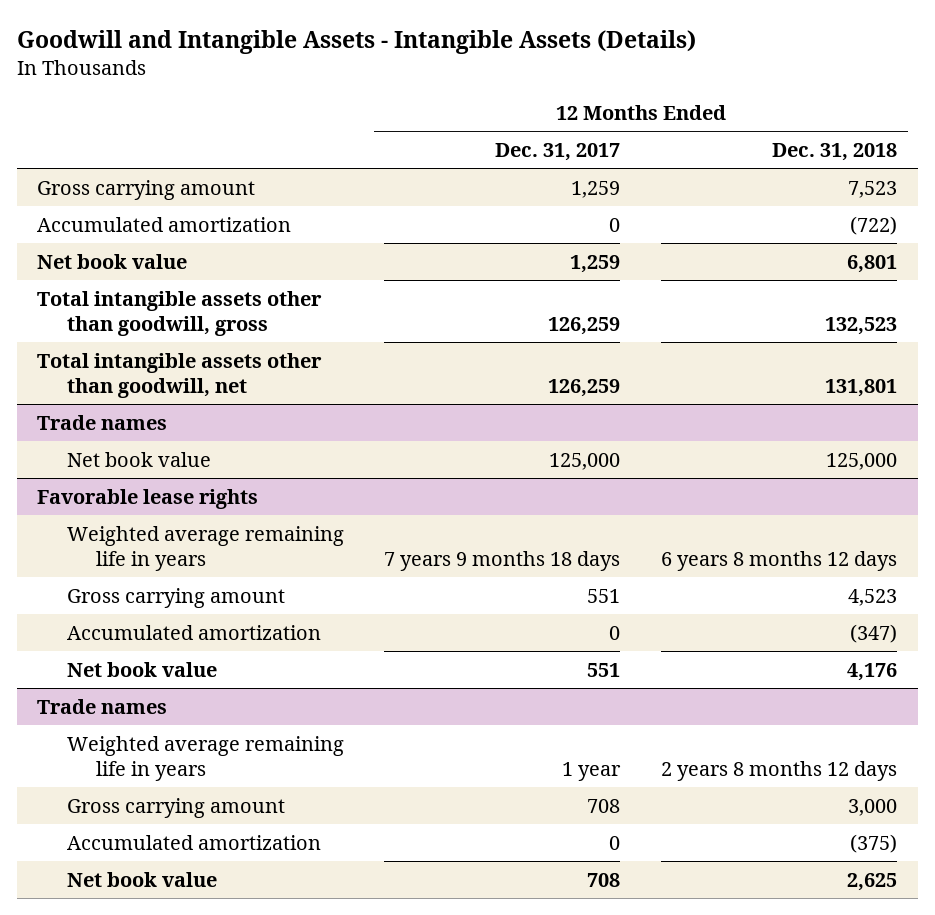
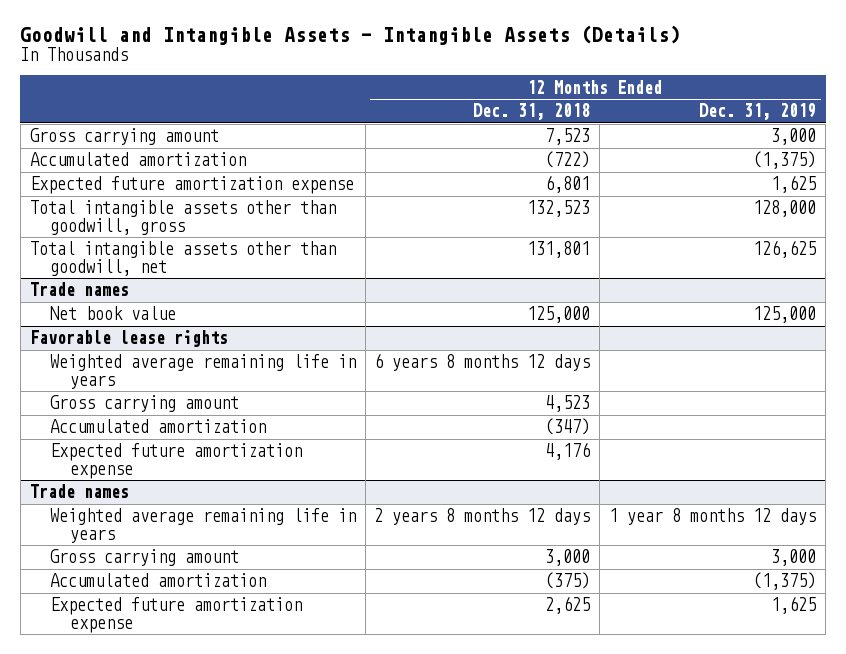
[495,142,621,161] Dec. 31, 2017 -> none
none -> [699,103,817,121] Dec. 31, 2019
[37,253,188,269] Net book value -> [29,176,354,195] Expected future amortization expense
[66,661,217,677] Net book value -> [49,443,302,479] Expected future amortization expense
[66,871,217,887] Net book value -> [49,597,302,633] Expected future amortization expense

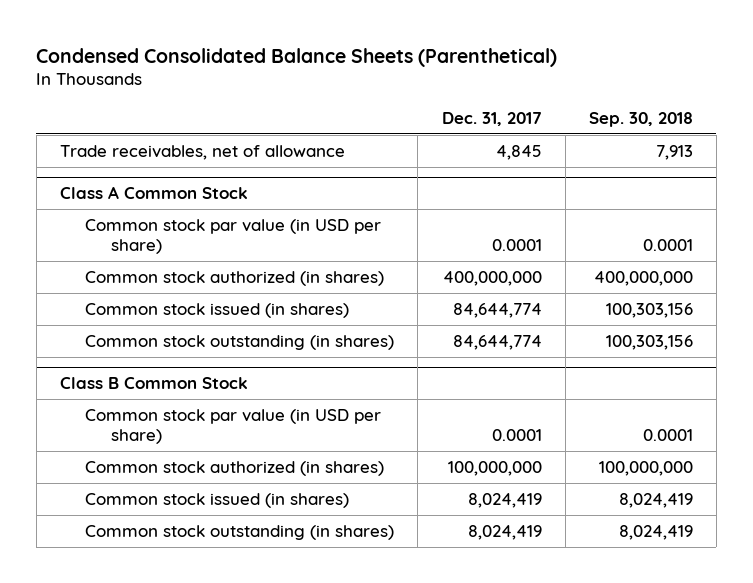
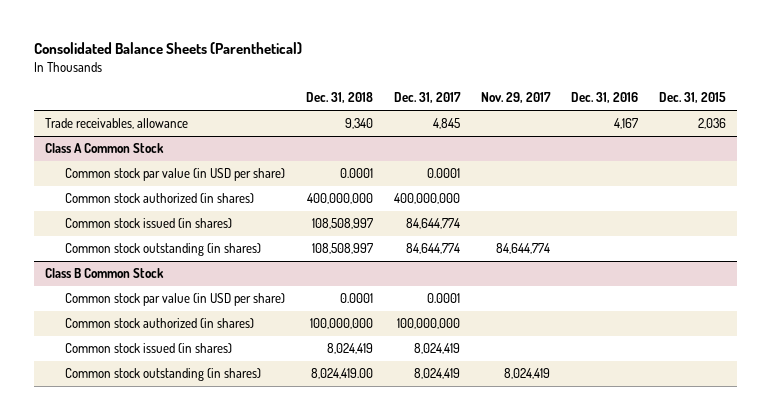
[36,47,558,67] Condensed Consolidated Balance Sheets (Parenthetical) -> [34,42,303,55] Consolidated Balance Sheets (Parenthetical)
[588,112,693,128] Sep. 30, 2018 -> none
none -> [306,92,374,104] Dec. 31, 2018
none -> [481,92,552,104] Nov. 29, 2017
none -> [571,92,639,104] Dec. 31, 2016
none -> [659,92,727,104] Dec. 31, 2015
[60,144,346,160] Trade receivables, net of allowance -> [44,118,188,130] Trade receivables, allowance

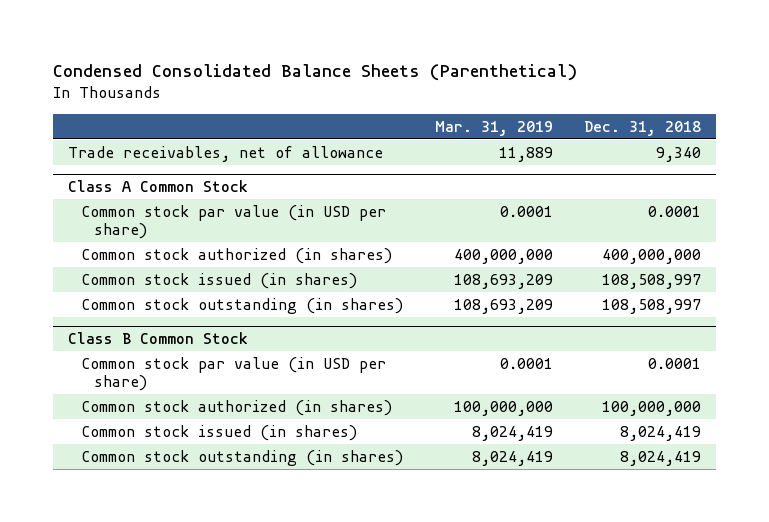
[34,42,303,55] Consolidated Balance Sheets (Parenthetical) -> [52,64,577,82] Condensed Consolidated Balance Sheets (Parenthetical)
[394,92,462,104] Dec. 31, 2017 -> none
[481,92,552,104] Nov. 29, 2017 -> none
[571,92,639,104] Dec. 31, 2016 -> none
[659,92,727,104] Dec. 31, 2015 -> none
none -> [434,120,553,136] Mar. 31, 2019
[44,118,188,130] Trade receivables, allowance -> [68,145,384,162] Trade receivables, net of allowance
[311,368,374,380] 8,024,419.00 -> [619,450,701,466] 8,024,419

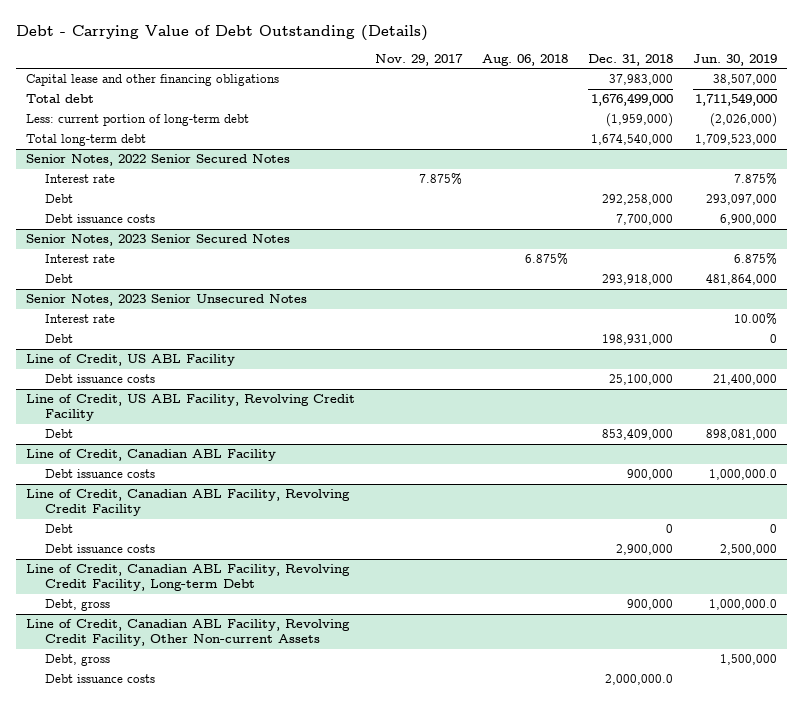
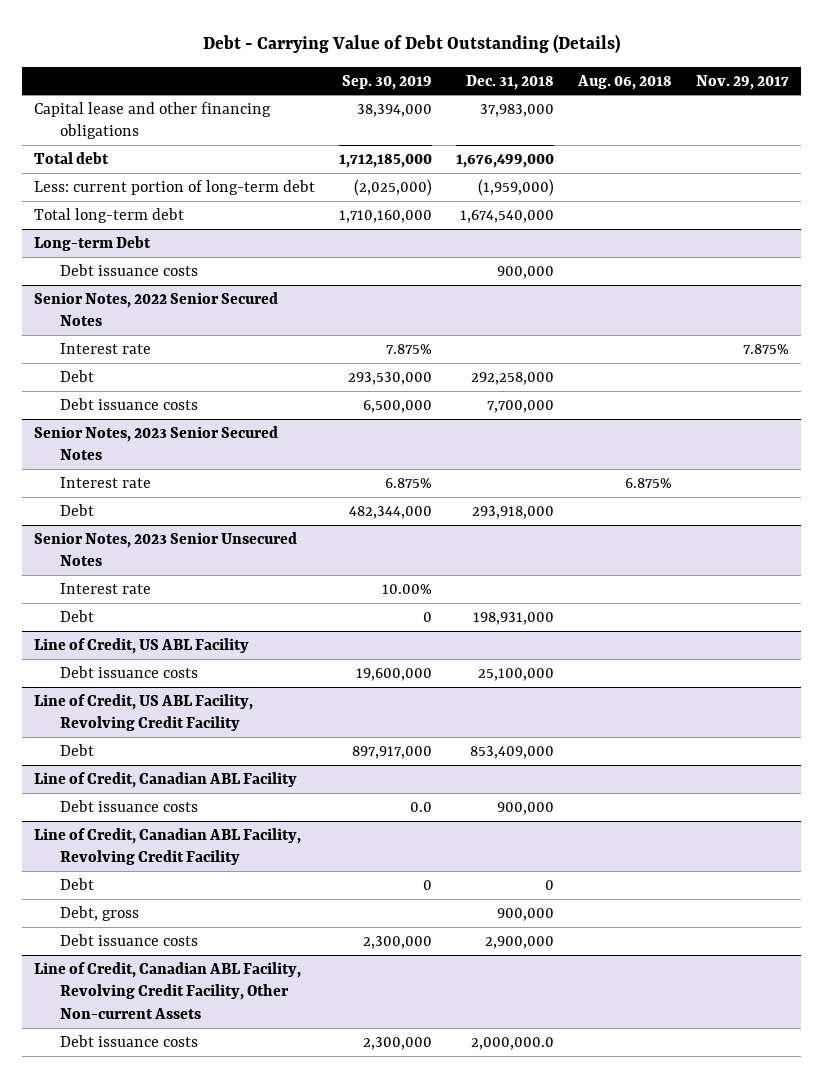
[693,53,778,66] Jun. 30, 2019 -> none
none -> [342,74,433,90] Sep. 30, 2019
none -> [33,235,151,251] Long-term Debt
none -> [59,263,198,276] Debt issuance costs
[26,564,351,592] Line of Credit, Canadian ABL Facility, Revolving Credit Facility, Long-term Debt -> none
[45,544,156,554] Debt issuance costs -> [59,933,198,946] Debt issuance costs
[45,654,111,667] Debt, gross -> none

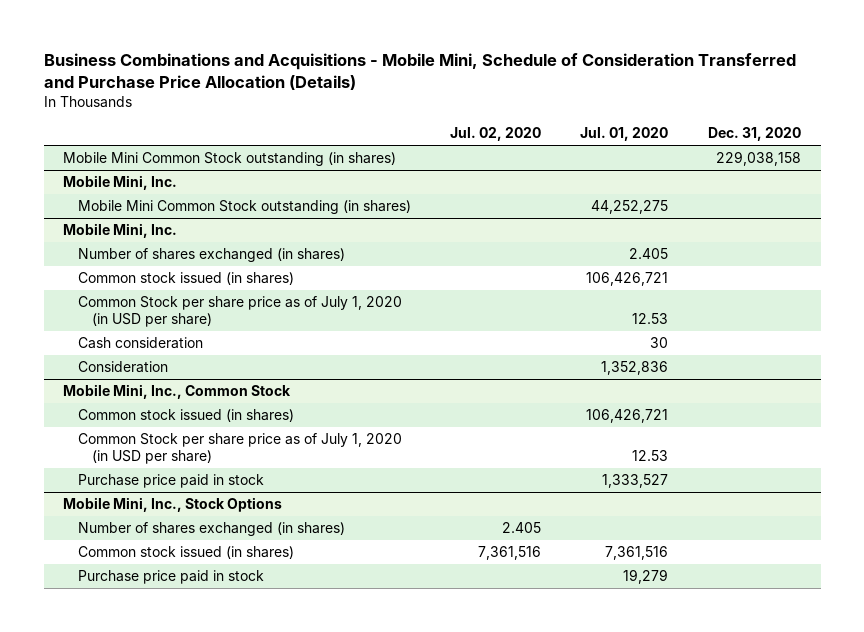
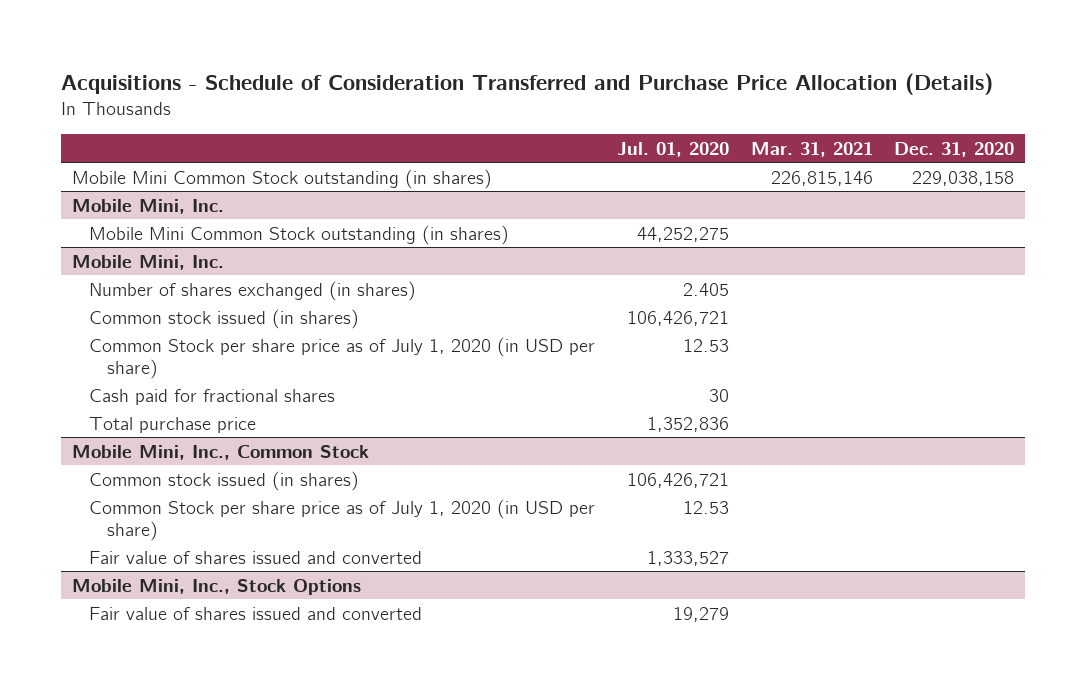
[43,52,796,90] Business Combinations and Acquisitions - Mobile Mini, Schedule of Consideration Transferred and Purchase Price Allocation (Details) -> [60,73,993,96] Acquisitions - Schedule of Consideration Transferred and Purchase Price Allocation (Details)
[449,127,541,142] Jul. 02, 2020 -> none
none -> [750,141,873,157] Mar. 31, 2021
[77,337,203,350] Cash consideration -> [89,388,336,405] Cash paid for fractional shares
[77,361,168,374] Consideration -> [89,416,257,433] Total purchase price
[77,474,264,489] Purchase price paid in stock -> [89,550,423,564] Fair value of shares issued and converted
[77,522,345,537] Number of shares exchanged (in shares) -> none
[77,546,294,560] Common stock issued (in shares) -> none
[77,570,264,585] Purchase price paid in stock -> [89,606,423,620] Fair value of shares issued and converted

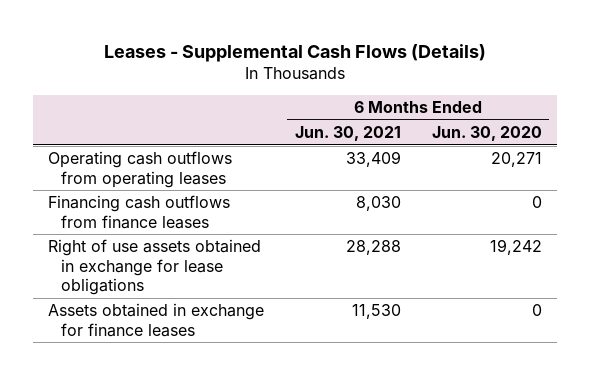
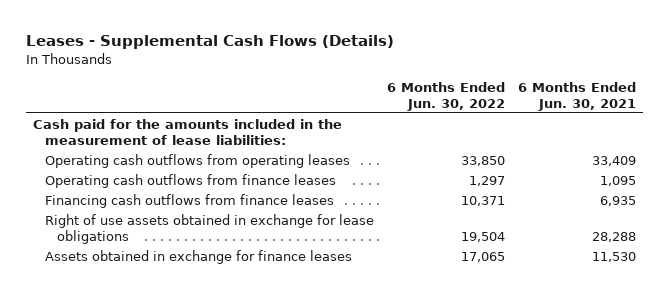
[431,125,542,141] Jun. 30, 2020 -> none
none -> [387,81,506,111] 6 Months Ended Jun. 30, 2022
none -> [32,118,342,145] Cash paid for the amounts included in the measurement of lease liabilities:
none -> [44,173,336,188] Operating cash outflows from finance leases
[356,196,402,212] 8,030 -> [600,195,637,206] 6,935

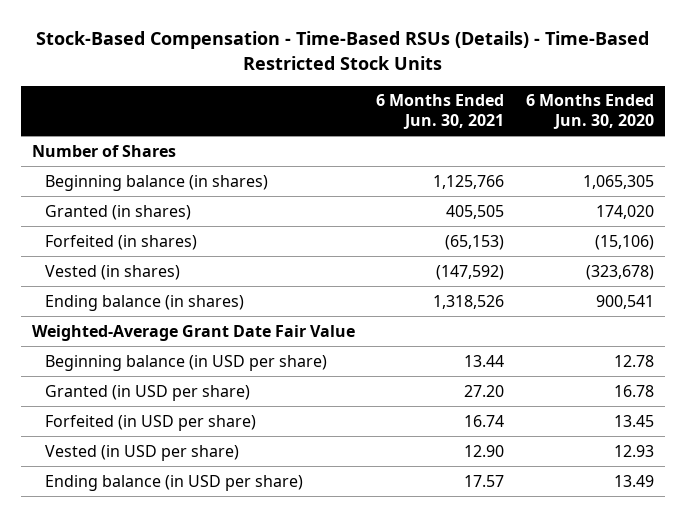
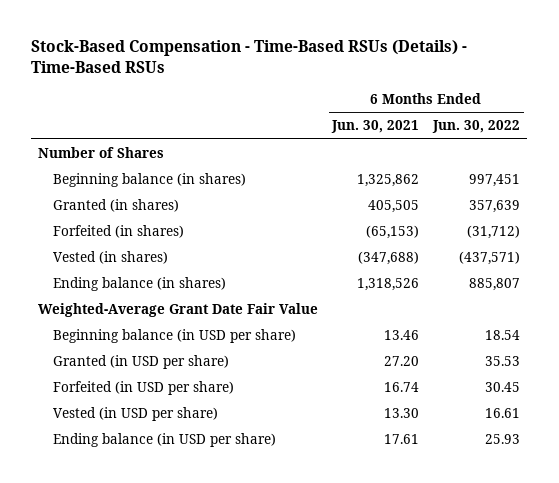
[35,31,649,70] Stock-Based Compensation - Time-Based RSUs (Details) - Time-Based Restricted Stock Units -> [31,40,468,73] Stock-Based Compensation - Time-Based RSUs (Details) - Time-Based RSUs
[525,94,654,129] 6 Months Ended Jun. 30, 2020 -> none
none -> [432,120,521,134] Jun. 30, 2022
[433,174,505,189] 1,125,766 -> [357,173,420,187] 1,325,862
[436,264,505,280] (147,592) -> [358,250,420,265] (347,688)
[464,354,505,367] 13.44 -> [384,329,420,340] 13.46
[464,444,505,457] 12.90 -> [384,407,420,418] 13.30
[464,474,505,487] 17.57 -> [384,433,420,444] 17.61

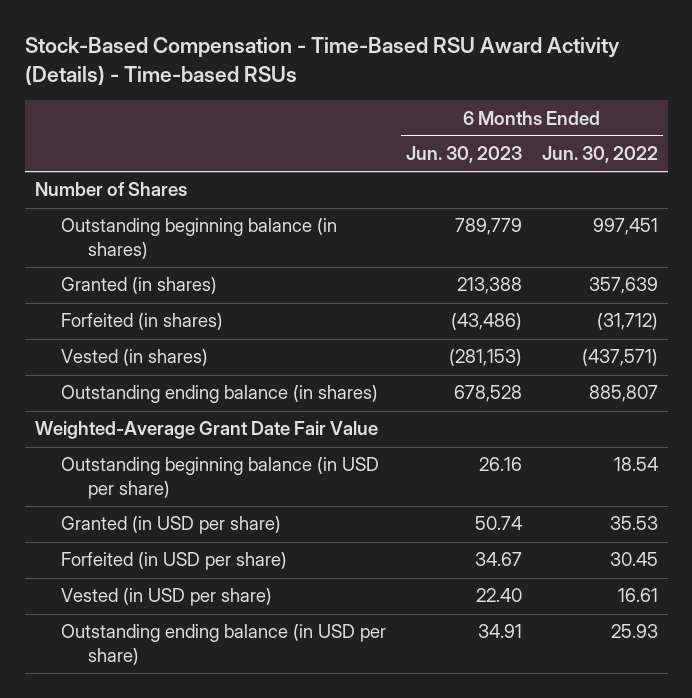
[31,40,468,73] Stock-Based Compensation - Time-Based RSUs (Details) - Time-Based RSUs -> [24,37,620,85] Stock-Based Compensation - Time-Based RSU Award Activity (Details) - Time-based RSUs
[331,120,420,134] Jun. 30, 2021 -> none
none -> [405,146,522,164] Jun. 30, 2023
[52,172,246,187] Beginning balance (in shares) -> [61,218,338,259] Outstanding beginning balance (in shares)
[52,276,226,291] Ending balance (in shares) -> [61,385,379,404] Outstanding ending balance (in shares)
[52,328,296,343] Beginning balance (in USD per share) -> [61,457,380,499] Outstanding beginning balance (in USD per share)
[52,432,276,447] Ending balance (in USD per share) -> [61,624,387,665] Outstanding ending balance (in USD per share)

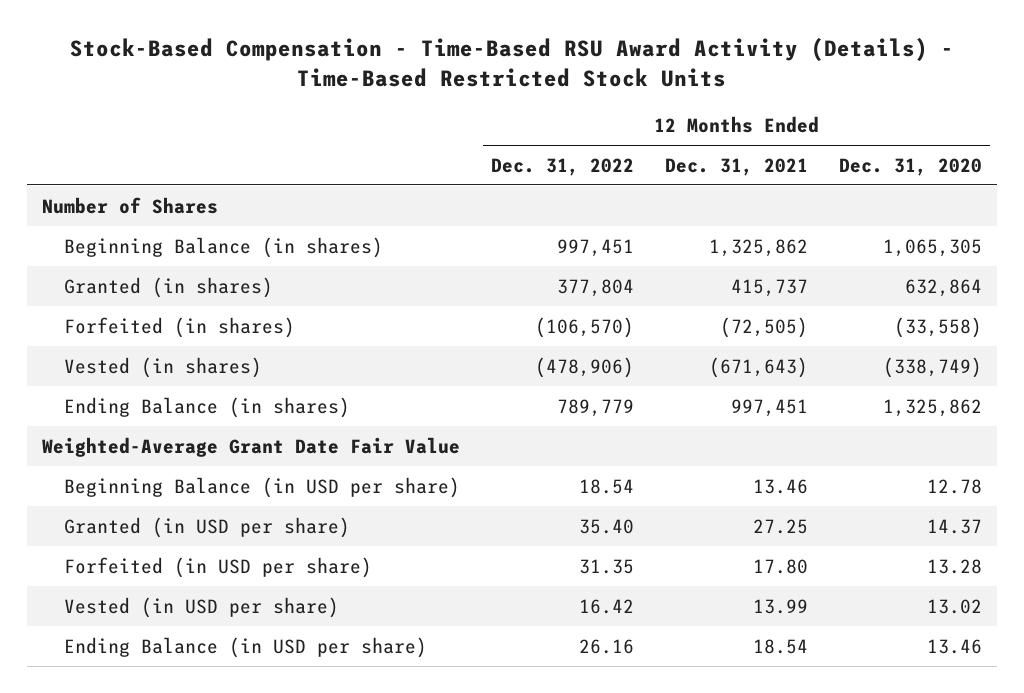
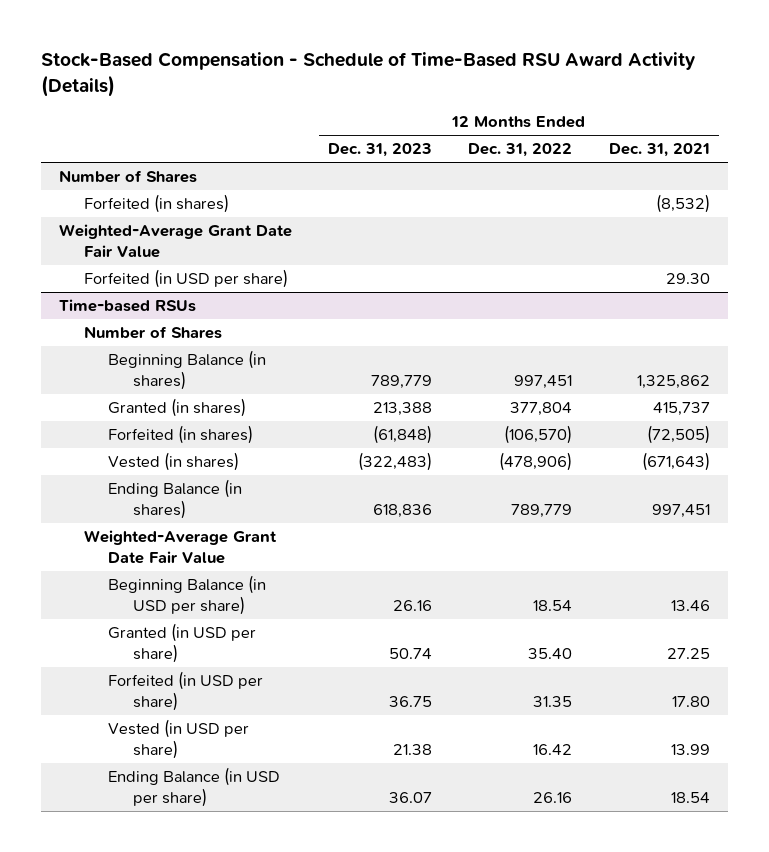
[70,38,955,88] Stock-Based Compensation - Time-Based RSU Award Activity (Details) - Time-Based Restricted Stock Units -> [40,52,695,97] Stock-Based Compensation - Schedule of Time-Based RSU Award Activity (Details)
[838,157,982,176] Dec. 31, 2020 -> none
none -> [328,143,433,158] Dec. 31, 2023
none -> [83,194,229,214] Forfeited (in shares)
none -> [58,224,292,259] Weighted-Average Grant Date Fair Value
none -> [83,269,288,289] Forfeited (in USD per share)
none -> [58,299,196,313] Time-based RSUs
none -> [83,326,222,340] Number of Shares

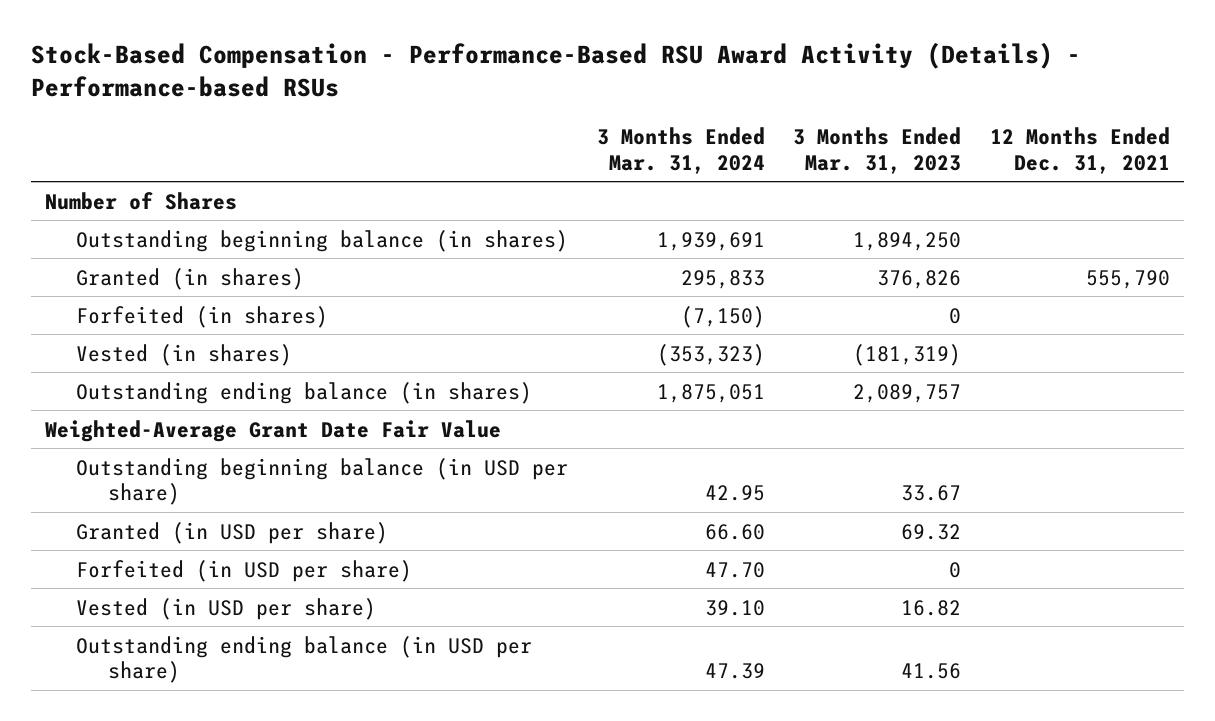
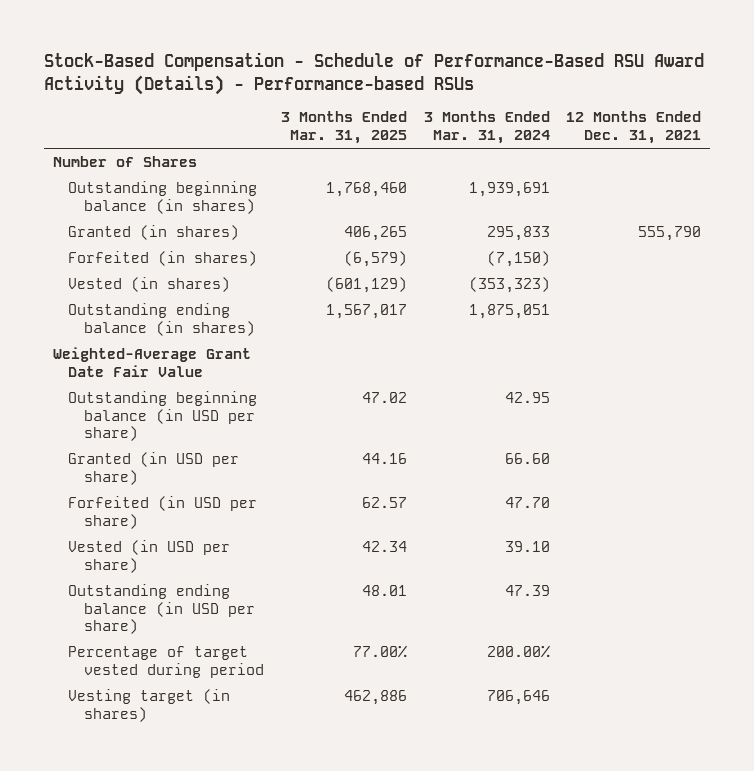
[30,42,1081,98] Stock-Based Compensation - Performance-Based RSU Award Activity (Details) - Performance-based RSUs -> [44,52,705,95] Stock-Based Compensation - Schedule of Performance-Based RSU Award Activity (Details) - Performance-based RSUs
[793,127,962,174] 3 Months Ended Mar. 31, 2023 -> none
none -> [280,111,407,145] 3 Months Ended Mar. 31, 2025
none -> [68,646,264,678] Percentage of target vested during period
none -> [68,689,231,722] Vesting target (in shares)

